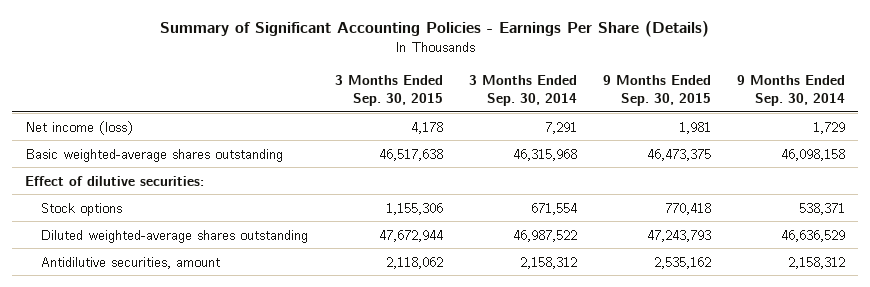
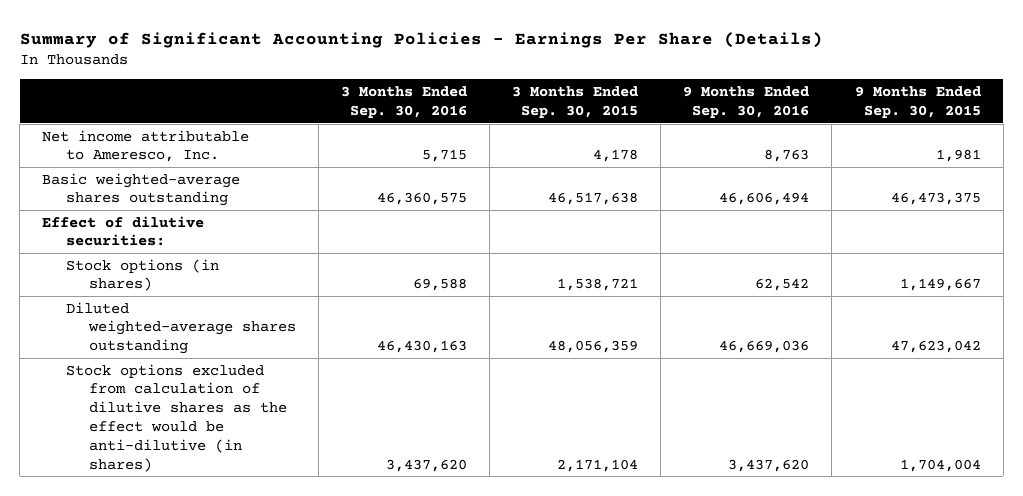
[468,75,577,106] 3 Months Ended Sep. 30, 2014 -> none
[737,75,846,106] 9 Months Ended Sep. 30, 2014 -> none
none -> [340,86,467,118] 3 Months Ended Sep. 30, 2016
none -> [683,86,810,118] 9 Months Ended Sep. 30, 2016
[24,120,133,135] Net income (loss) -> [42,129,250,163] Net income attributable to Ameresco, Inc.
[41,256,221,269] Antidilutive securities, amount -> none
[41,202,123,216] Stock options -> [65,258,219,292] Stock options (in shares)
[385,202,443,215] 1,155,306 -> [557,278,639,292] 1,538,721
[665,202,712,215] 770,418 -> [899,278,981,292] 1,149,667
[378,229,443,242] 47,672,944 -> [548,340,639,354] 48,056,359
[647,229,712,242] 47,243,793 -> [890,340,981,354] 47,623,042
none -> [65,363,287,472] Stock options excluded from calculation of dilutive shares as the effect would be anti-dilutive (in shares)

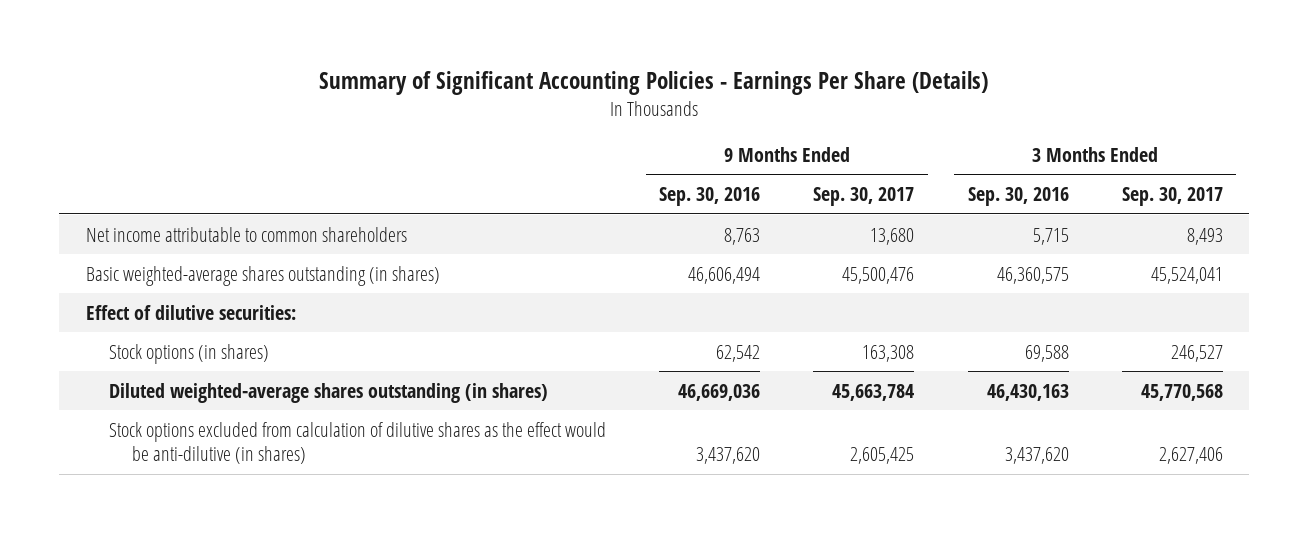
[512,86,639,118] 3 Months Ended Sep. 30, 2015 -> none
[854,86,981,118] 9 Months Ended Sep. 30, 2015 -> none
none -> [813,186,915,206] Sep. 30, 2017
none -> [1121,186,1223,206] Sep. 30, 2017
[42,129,250,163] Net income attributable to Ameresco, Inc. -> [85,226,407,242] Net income attributable to common shareholders
[42,172,241,207] Basic weighted-average shares outstanding -> [85,265,440,286] Basic weighted-average shares outstanding (in shares)
[65,301,296,355] Diluted weighted-average shares outstanding -> [108,382,548,403] Diluted weighted-average shares outstanding (in shares)

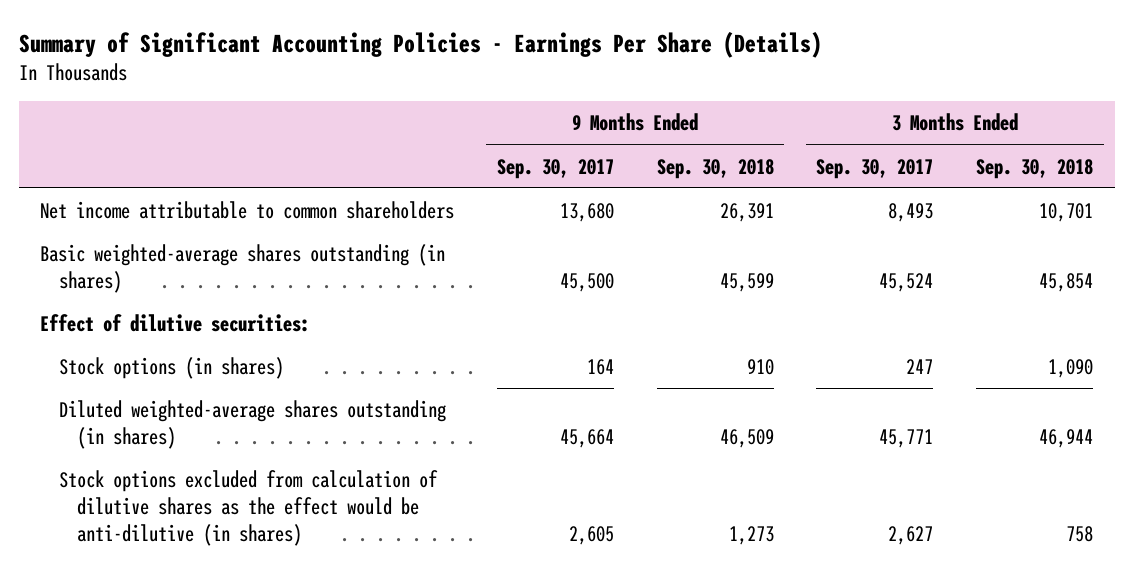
[659,186,761,206] Sep. 30, 2016 -> none
[967,186,1069,206] Sep. 30, 2016 -> none
none -> [656,158,774,179] Sep. 30, 2018
none -> [976,158,1094,179] Sep. 30, 2018
[842,266,915,284] 45,500,476 -> [559,272,614,292] 45,500
[1150,266,1223,284] 45,524,041 -> [879,272,934,292] 45,524
[862,344,915,362] 163,308 -> [586,359,614,376] 164
[1170,344,1223,362] 246,527 -> [906,359,934,375] 247
[832,383,915,401] 45,663,784 -> [559,428,614,448] 45,664
[1140,383,1223,401] 45,770,568 -> [879,428,934,448] 45,771
[850,447,915,465] 2,605,425 -> [568,525,614,545] 2,605
[1158,447,1223,465] 2,627,406 -> [888,525,934,545] 2,627

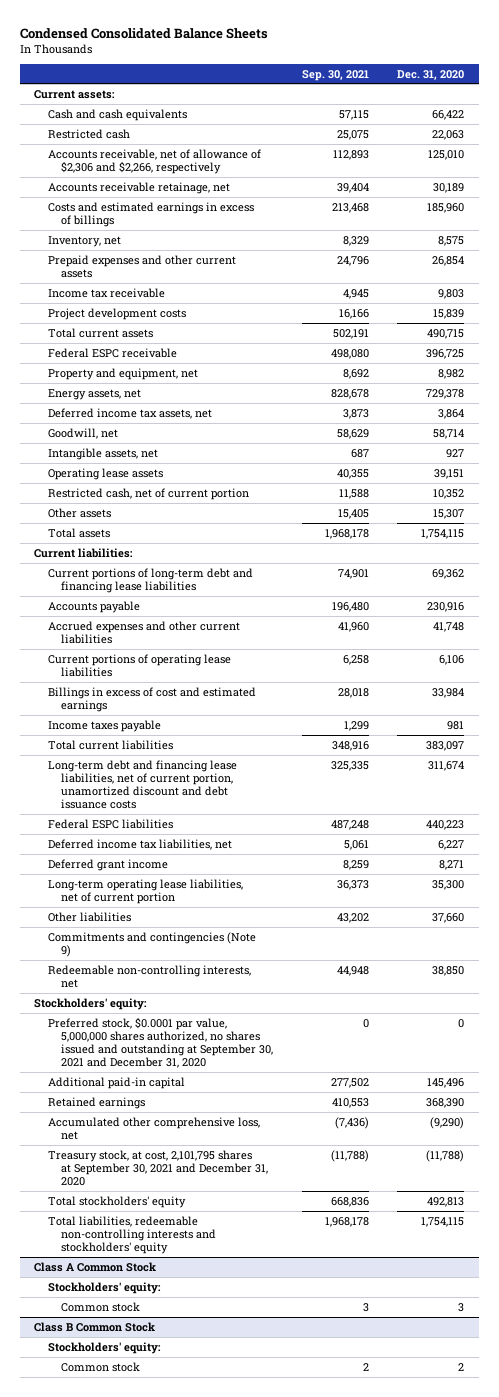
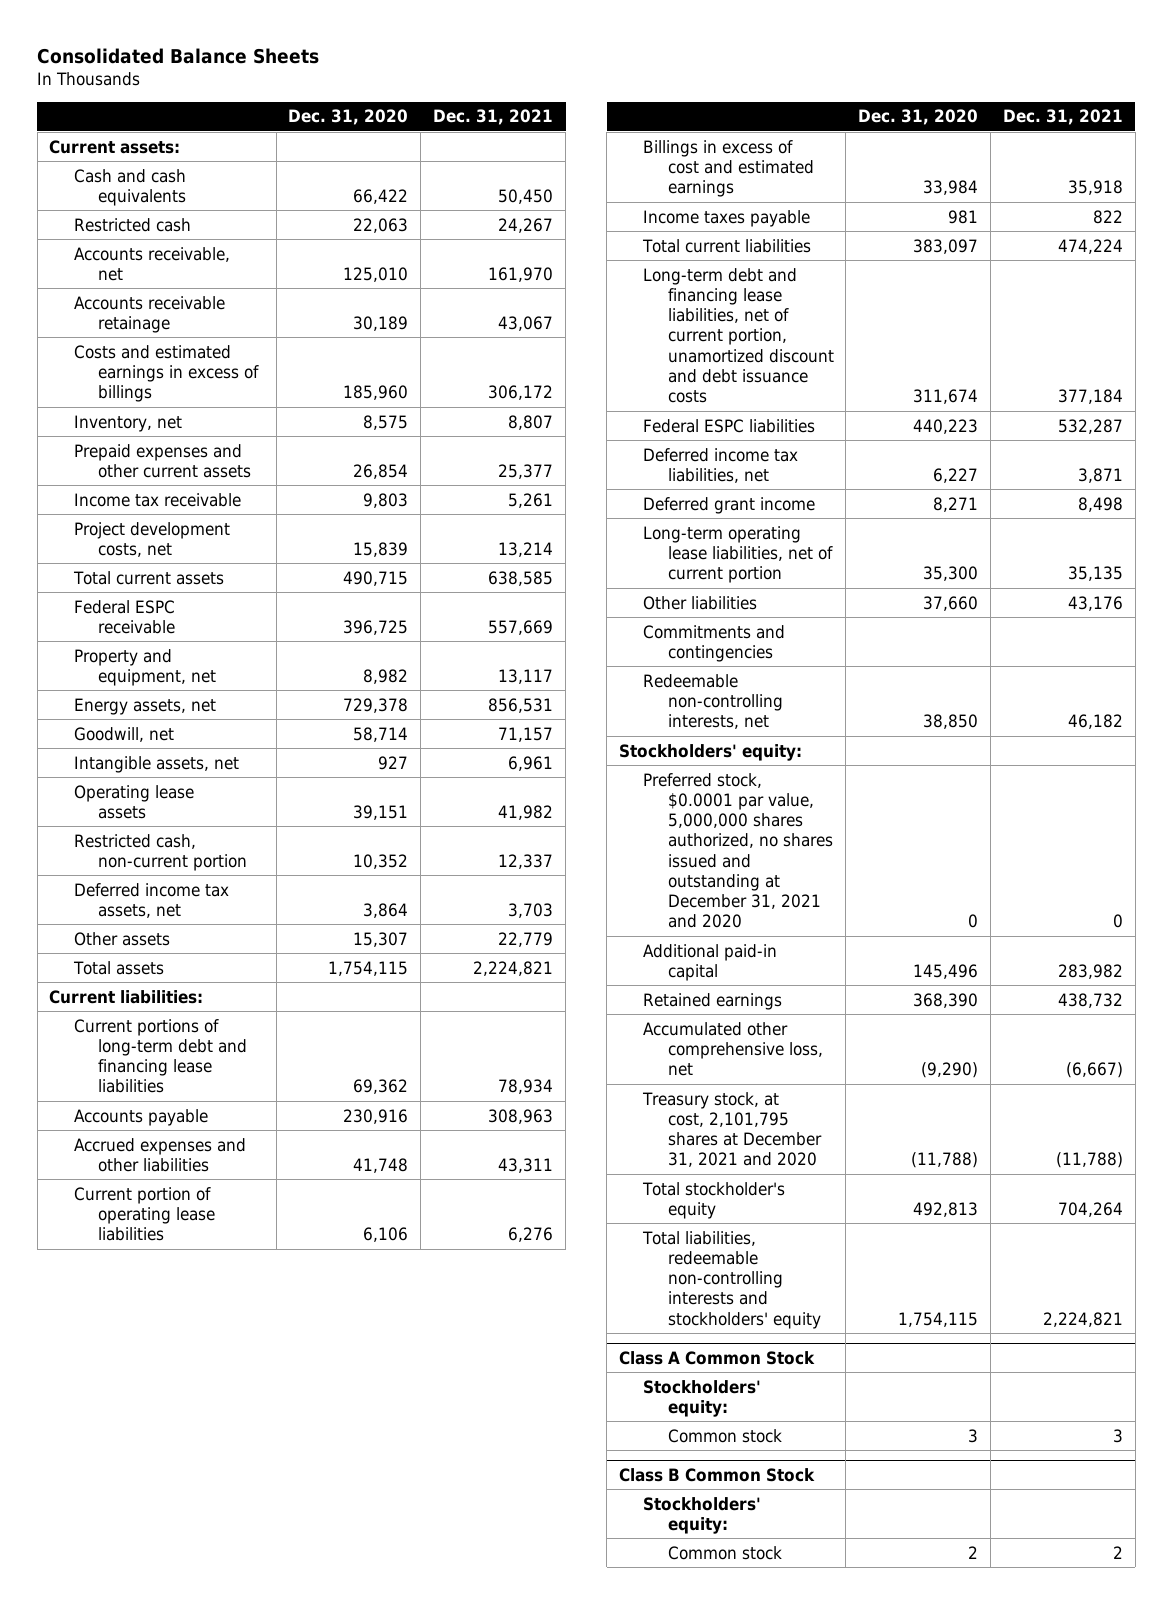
[20,27,269,39] Condensed Consolidated Balance Sheets -> [37,47,320,64] Consolidated Balance Sheets
[301,69,369,81] Sep. 30, 2021 -> none
none -> [433,109,554,126] Dec. 31, 2021
[47,148,261,175] Accounts receivable, net of allowance of $2,306 and $2,266, respectively -> [73,246,230,281] Accounts receivable, net
[47,181,230,194] Accounts receivable retainage, net -> [73,295,225,333] Accounts receivable retainage
[47,307,186,320] Project development costs -> [73,521,230,557] Project development costs, net
[47,487,249,500] Restricted cash, net of current portion -> [73,833,247,871] Restricted cash, non-current portion
[47,407,212,419] Deferred income tax assets, net -> [73,882,229,918] Deferred income tax assets, net
[47,620,240,645] Accrued expenses and other current liabilities -> [73,1137,246,1172] Accrued expenses and other liabilities
[47,653,231,678] Current portions of operating lease liabilities -> [73,1186,215,1242] Current portion of operating lease liabilities
[47,931,256,958] Commitments and contingencies (Note 9) -> [643,624,786,662] Commitments and contingencies
[47,1016,274,1069] Preferred stock, $0.0001 par value, 5,000,000 shares authorized, no shares issued and outstanding at September 30, 2021 and December 31, 2020 -> [643,772,833,929] Preferred stock, $0.0001 par value, 5,000,000 shares authorized, no shares issued and outstanding at December 31, 2021 and 2020
[47,1149,269,1187] Treasury stock, at cost, 2,101,795 shares at September 30, 2021 and December 31, 2020 -> [642,1091,822,1168] Treasury stock, at cost, 2,101,795 shares at December 31, 2021 and 2020
[47,1195,186,1208] Total stockholders' equity -> [642,1181,786,1219] Total stockholder's equity

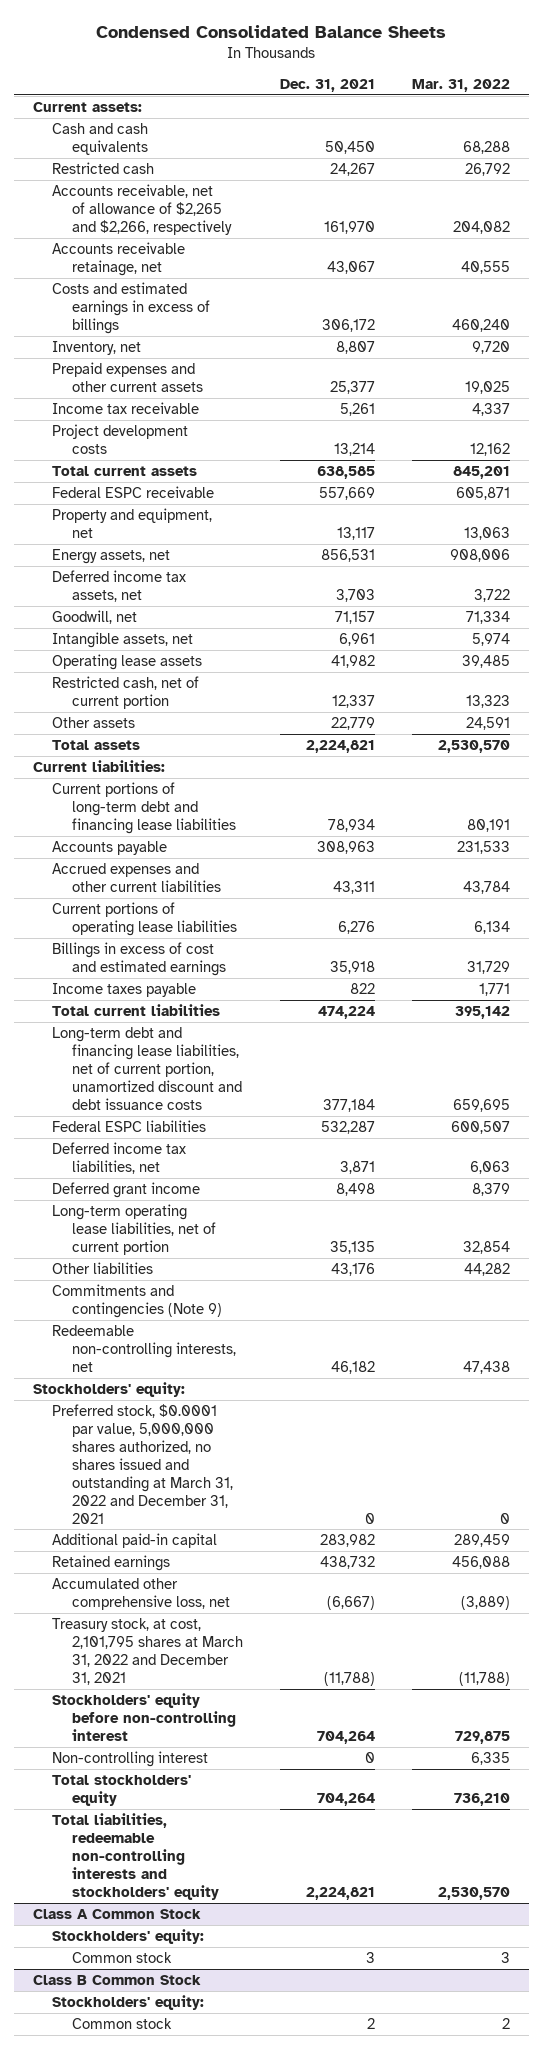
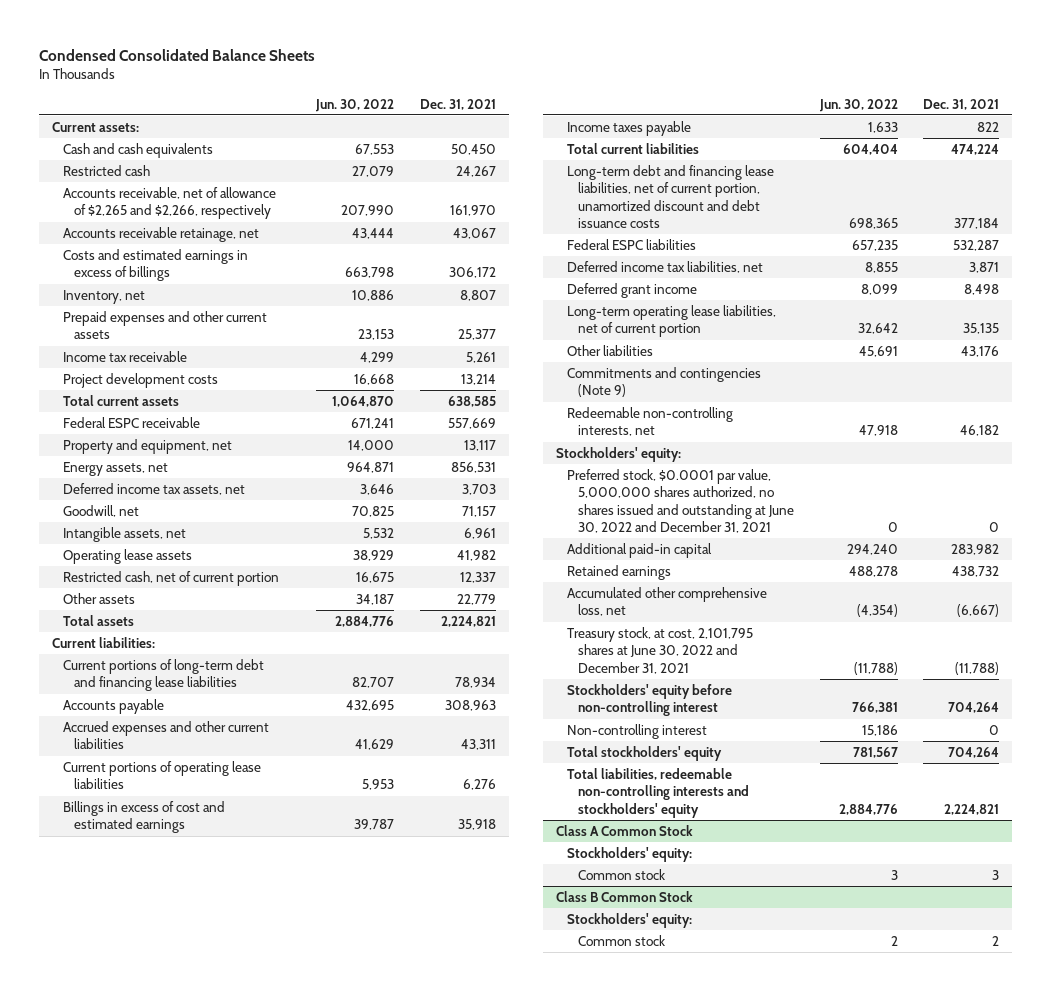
[411,79,510,93] Mar. 31, 2022 -> none
none -> [315,98,395,112] Jun. 30, 2022
[52,1404,233,1524] Preferred stock, $0.0001 par value, 5,000,000 shares authorized, no shares issued and outstanding at March 31, 2022 and December 31, 2021 -> [566,468,794,534] Preferred stock, $0.0001 par value, 5,000,000 shares authorized, no shares issued and outstanding at June 30, 2022 and December 31, 2021
[52,1618,243,1685] Treasury stock, at cost, 2,101,795 shares at March 31, 2022 and December 31, 2021 -> [566,626,753,674] Treasury stock, at cost, 2,101,795 shares at June 30, 2022 and December 31, 2021

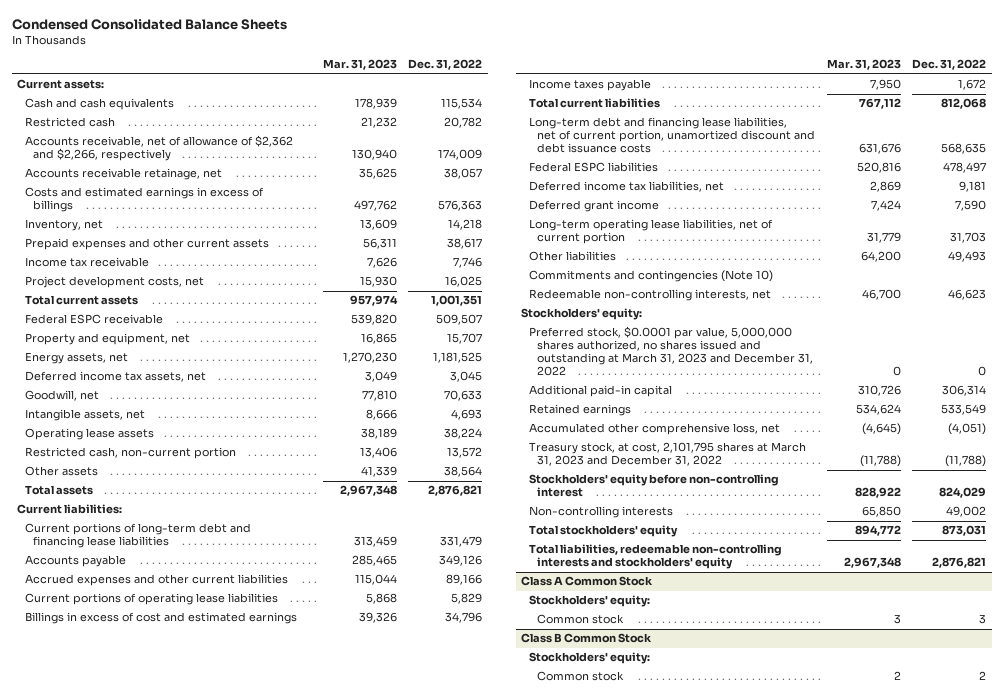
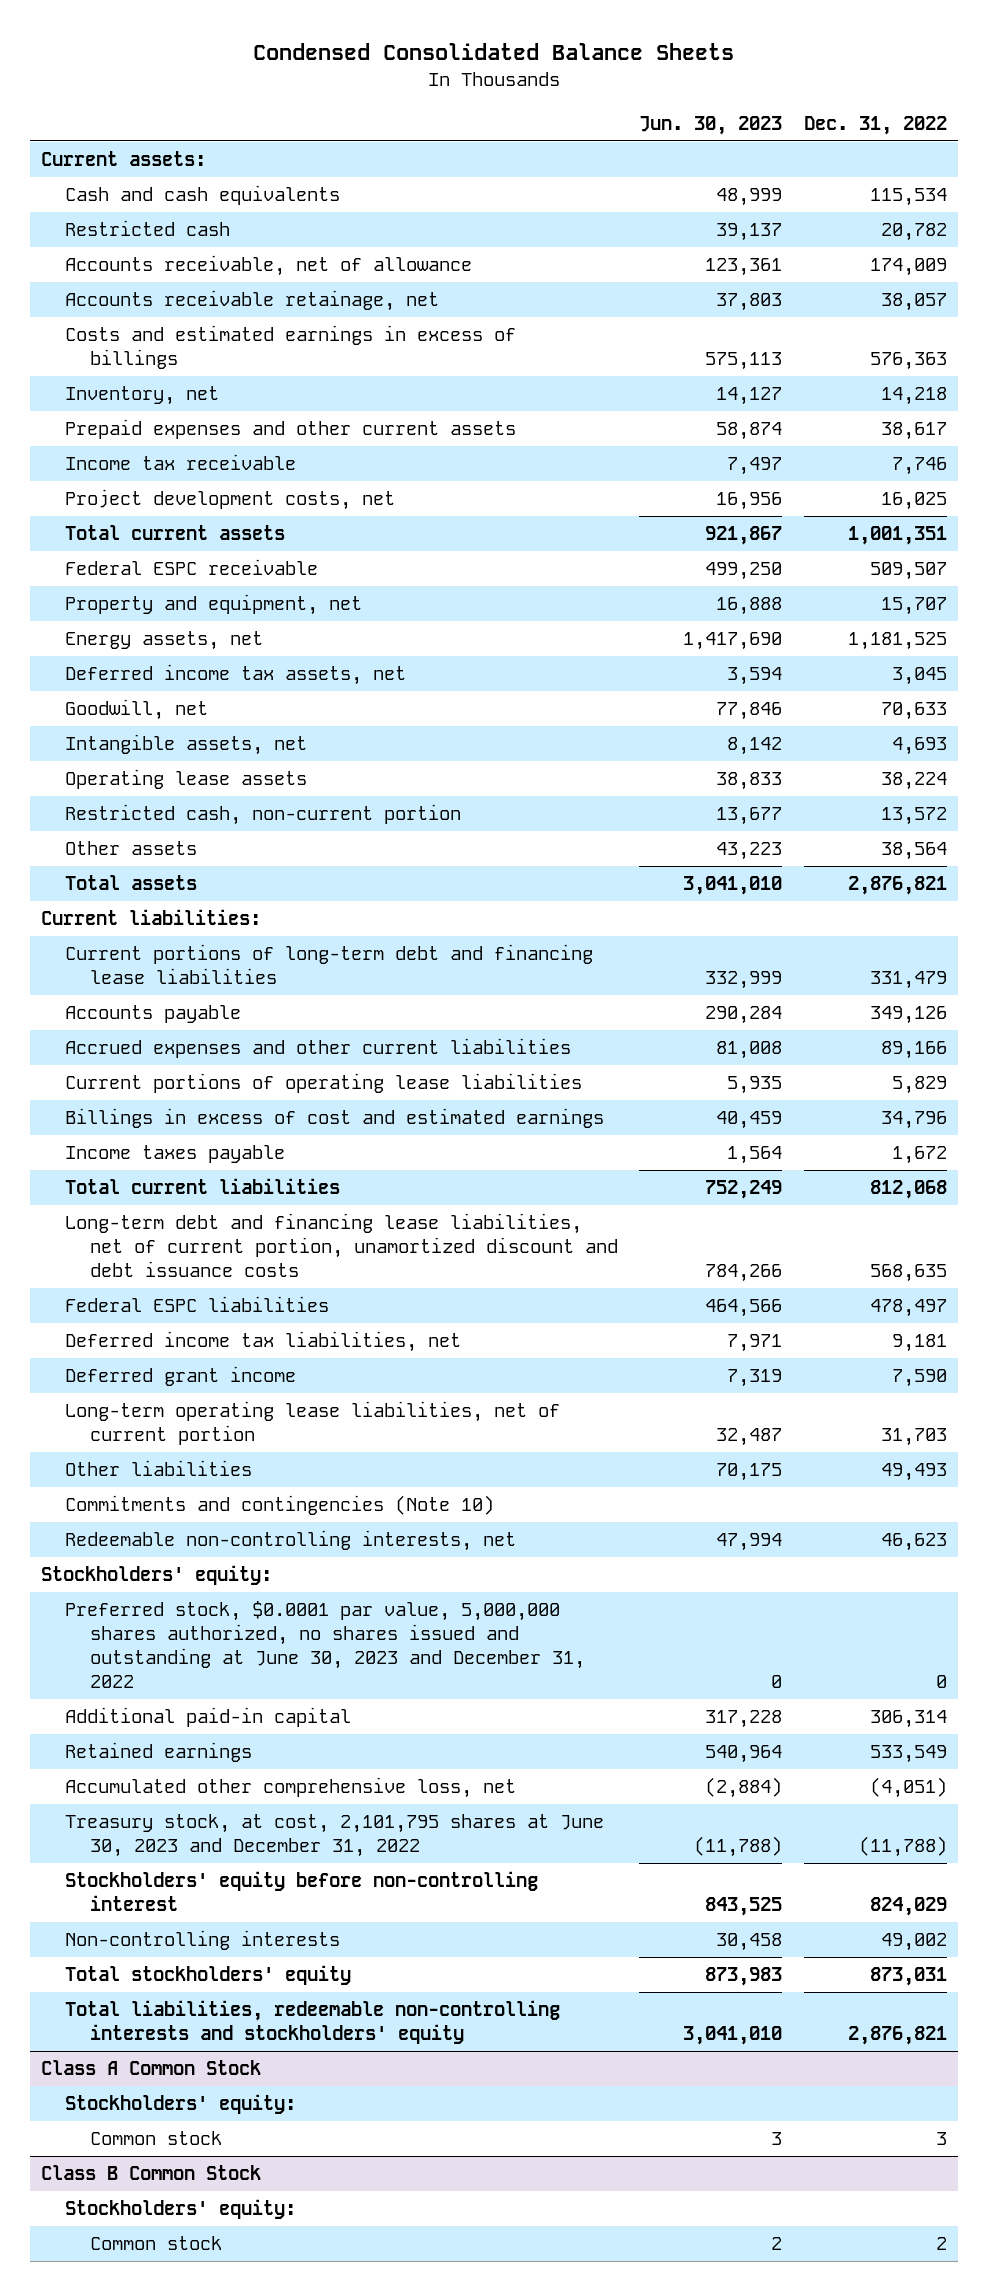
[322,59,397,71] Mar. 31, 2023 -> none
none -> [639,115,783,135] Jun. 30, 2023
[25,135,294,162] Accounts receivable, net of allowance of $2,362 and $2,266, respectively -> [65,255,473,277] Accounts receivable, net of allowance
[529,326,814,377] Preferred stock, $0.0001 par value, 5,000,000 shares authorized, no shares issued and outstanding at March 31, 2023 and December 31, 2022 -> [65,1601,585,1688] Preferred stock, $0.0001 par value, 5,000,000 shares authorized, no shares issued and outstanding at June 30, 2023 and December 31, 2022
[529,442,807,467] Treasury stock, at cost, 2,101,795 shares at March 31, 2023 and December 31, 2022 -> [65,1814,605,1858] Treasury stock, at cost, 2,101,795 shares at June 30, 2023 and December 31, 2022

